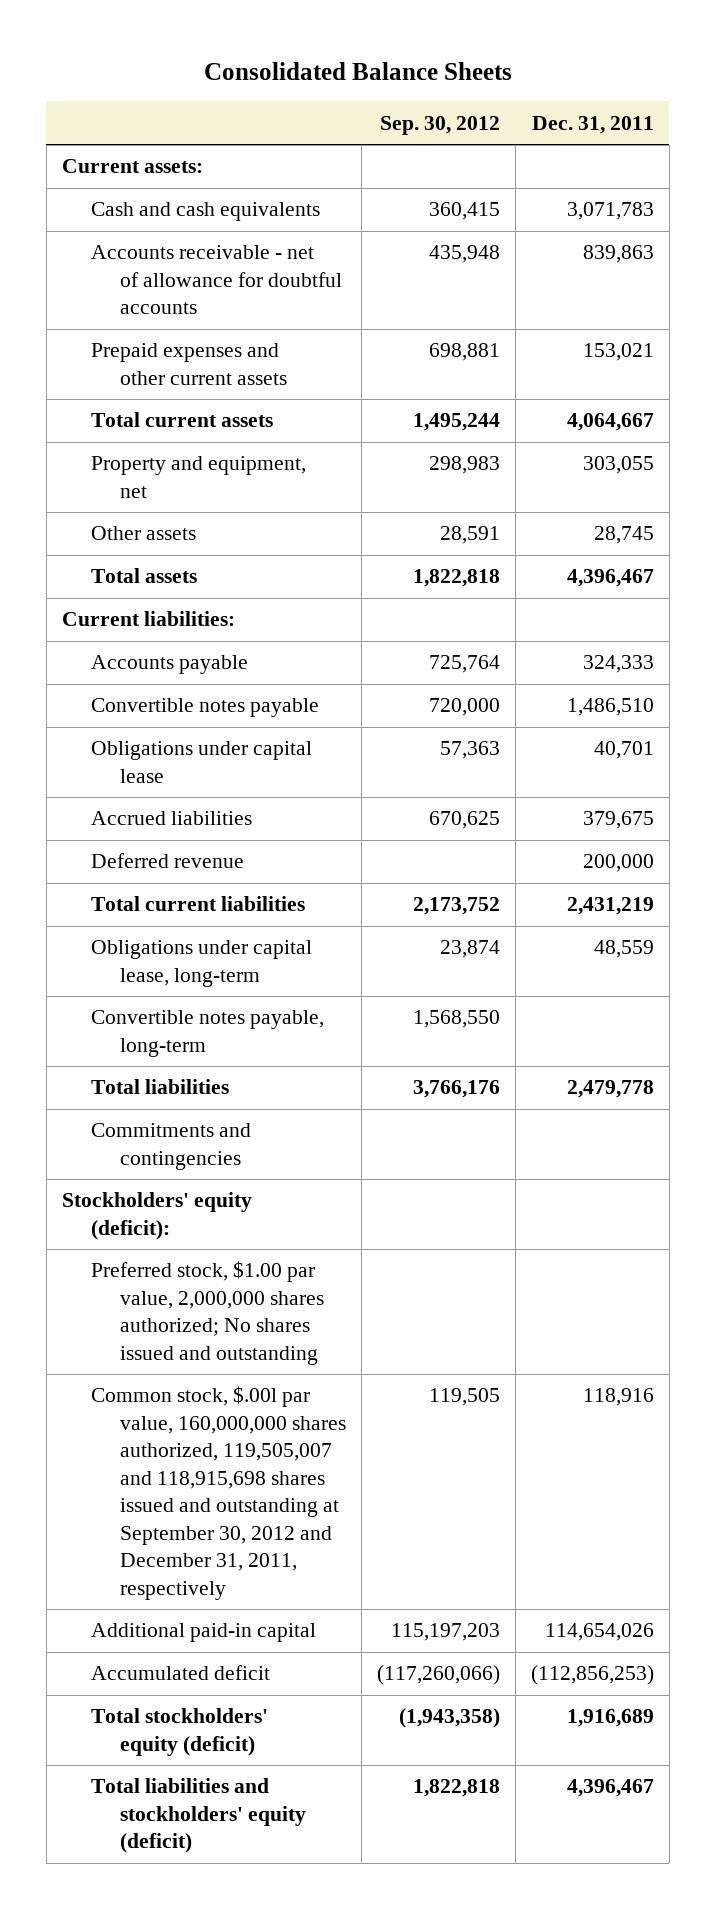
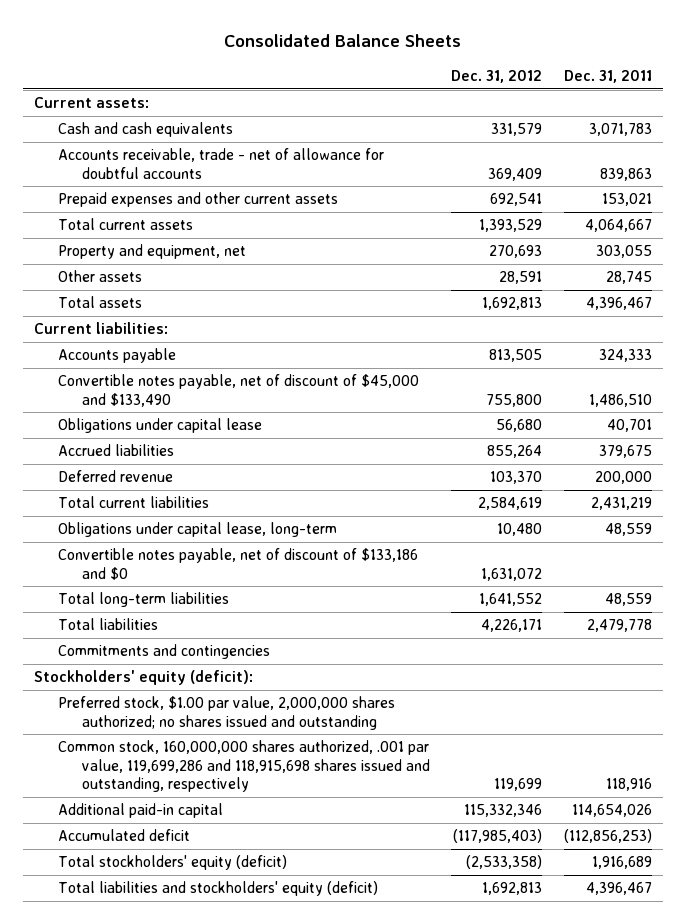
[380,115,501,135] Sep. 30, 2012 -> none
none -> [451,70,543,84] Dec. 31, 2012
[91,245,343,315] Accounts receivable - net of allowance for doubtful accounts -> [57,148,384,179] Accounts receivable, trade - net of allowance for doubtful accounts
[91,698,320,718] Convertible notes payable -> [57,374,419,407] Convertible notes payable, net of discount of $45,000 and $133,490
[91,1010,325,1057] Convertible notes payable, long-term -> [57,548,418,580] Convertible notes payable, net of discount of $133,186 and $0
none -> [57,592,229,608] Total long-term liabilities
[91,1261,325,1365] Preferred stock, $1.00 par value, 2,000,000 shares authorized; No shares issued and outstanding -> [57,696,395,730] Preferred stock, $1.00 par value, 2,000,000 shares authorized; no shares issued and outstanding
[91,1386,347,1600] Common stock, $.00l par value, 160,000,000 shares authorized, 119,505,007 and 118,915,698 shares issued and outstanding at September 30, 2012 and December 31, 2011, respectively -> [57,740,430,793] Common stock, 160,000,000 shares authorized, .001 par value, 119,699,286 and 118,915,698 shares issued and outstanding, respectively

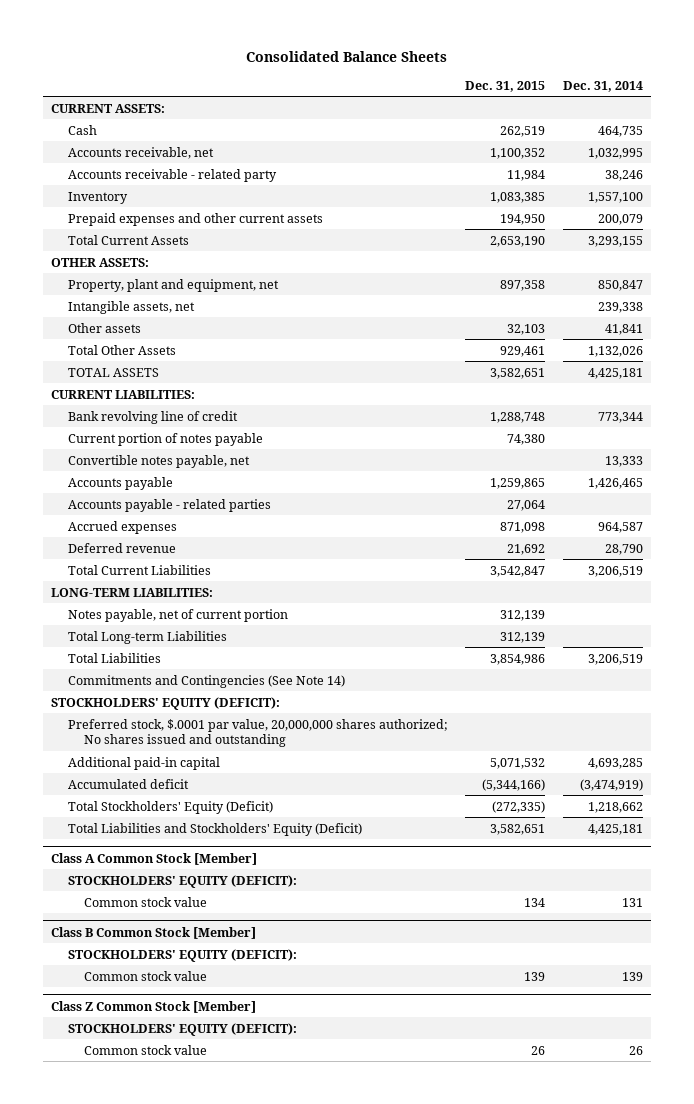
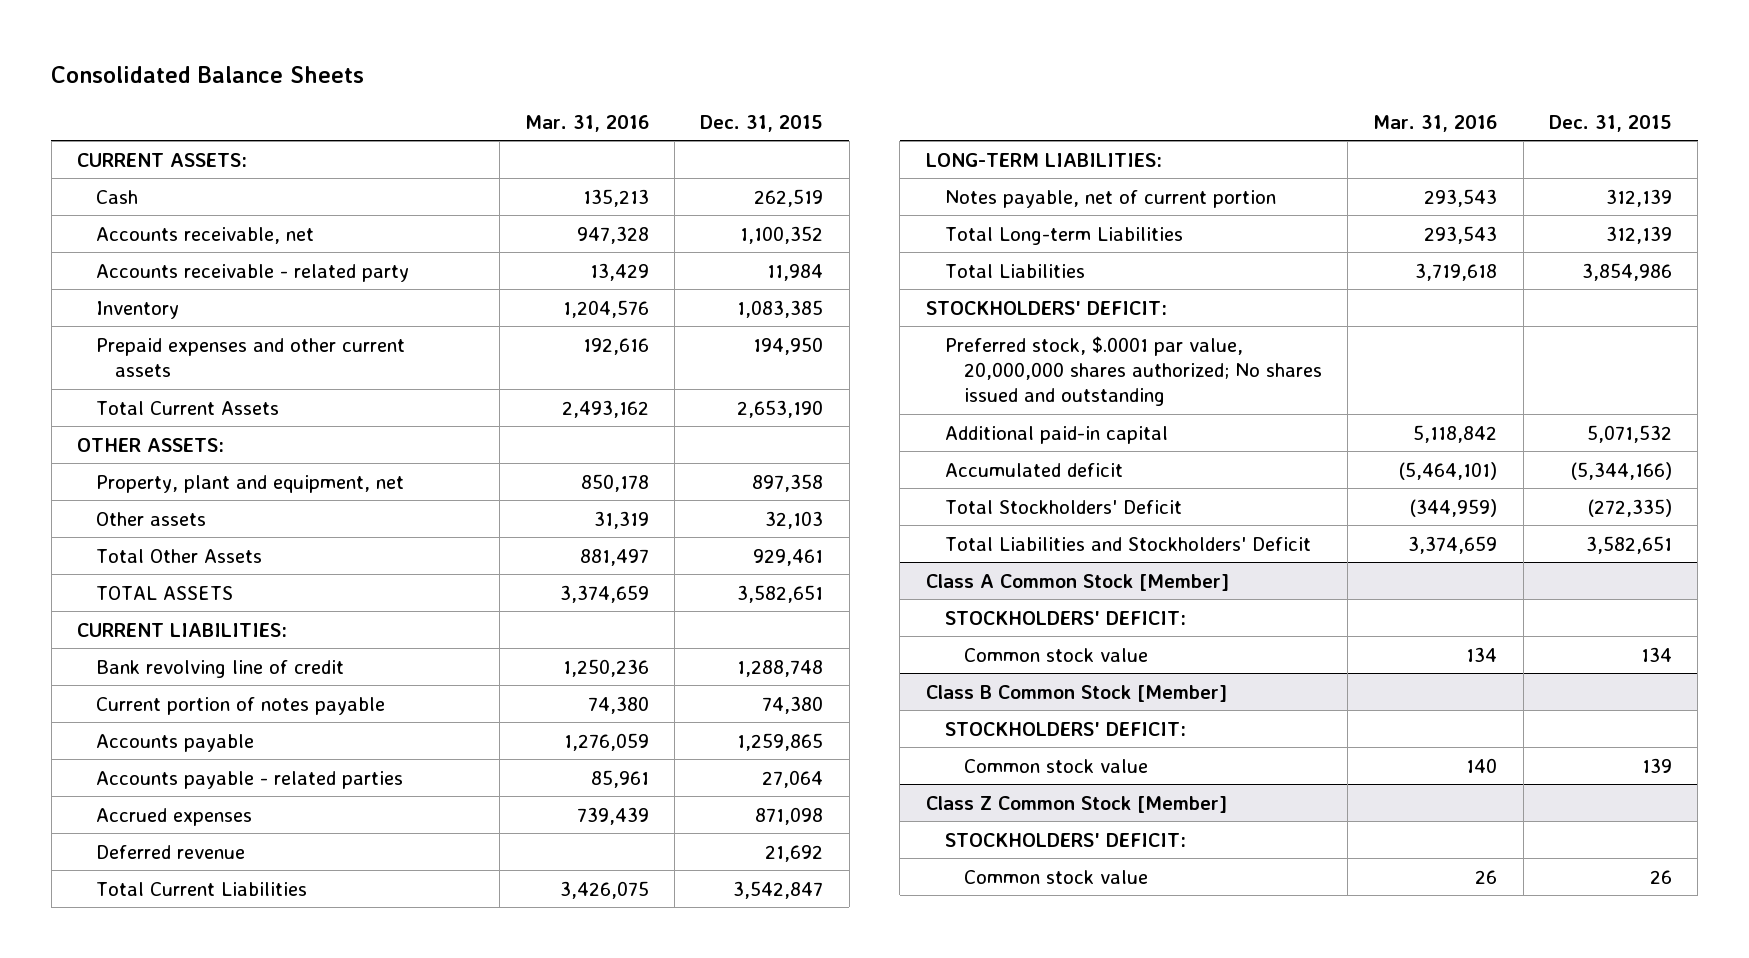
[562,80,643,92] Dec. 31, 2014 -> none
none -> [524,114,649,132] Mar. 31, 2016
[67,300,195,314] Intangible assets, net -> none
[67,454,250,468] Convertible notes payable, net -> none
[67,674,345,688] Commitments and Contingencies (See Note 14) -> none
[51,696,281,710] STOCKHOLDERS' EQUITY (DEFICIT): -> [925,300,1167,315] STOCKHOLDERS' DEFICIT:
[67,800,273,814] Total Stockholders' Equity (Deficit) -> [944,499,1182,514] Total Stockholders' Deficit
[67,822,362,836] Total Liabilities and Stockholders' Equity (Deficit) -> [944,536,1311,551] Total Liabilities and Stockholders' Deficit
[67,874,297,888] STOCKHOLDERS' EQUITY (DEFICIT): -> [944,610,1186,625] STOCKHOLDERS' DEFICIT:
[67,948,297,962] STOCKHOLDERS' EQUITY (DEFICIT): -> [944,721,1186,736] STOCKHOLDERS' DEFICIT:
[67,1022,297,1036] STOCKHOLDERS' EQUITY (DEFICIT): -> [944,832,1186,847] STOCKHOLDERS' DEFICIT:

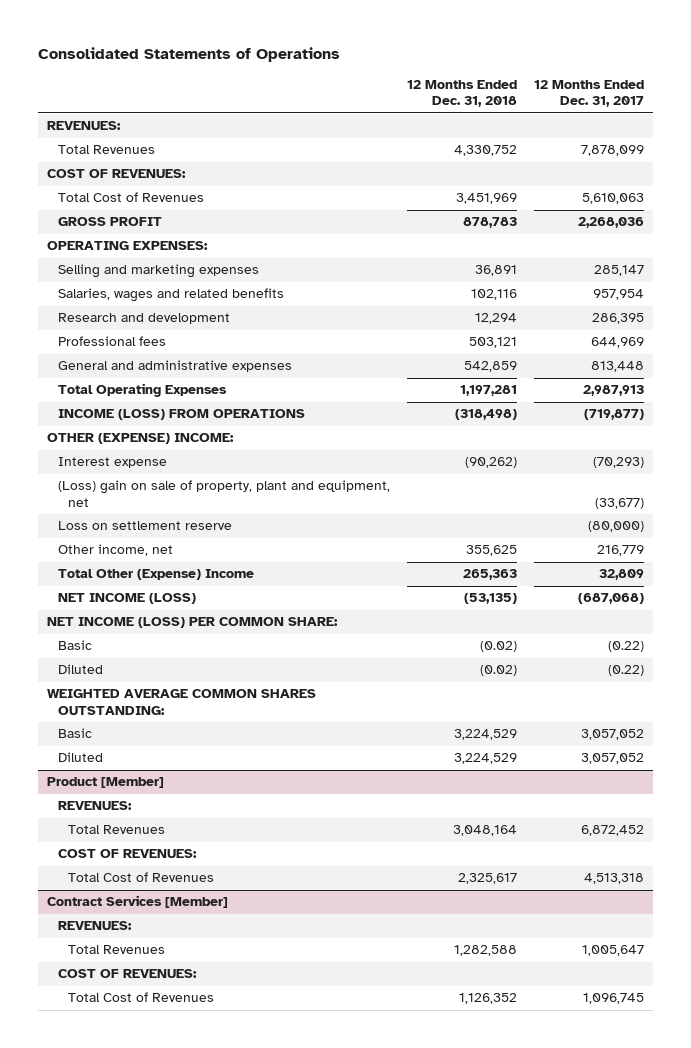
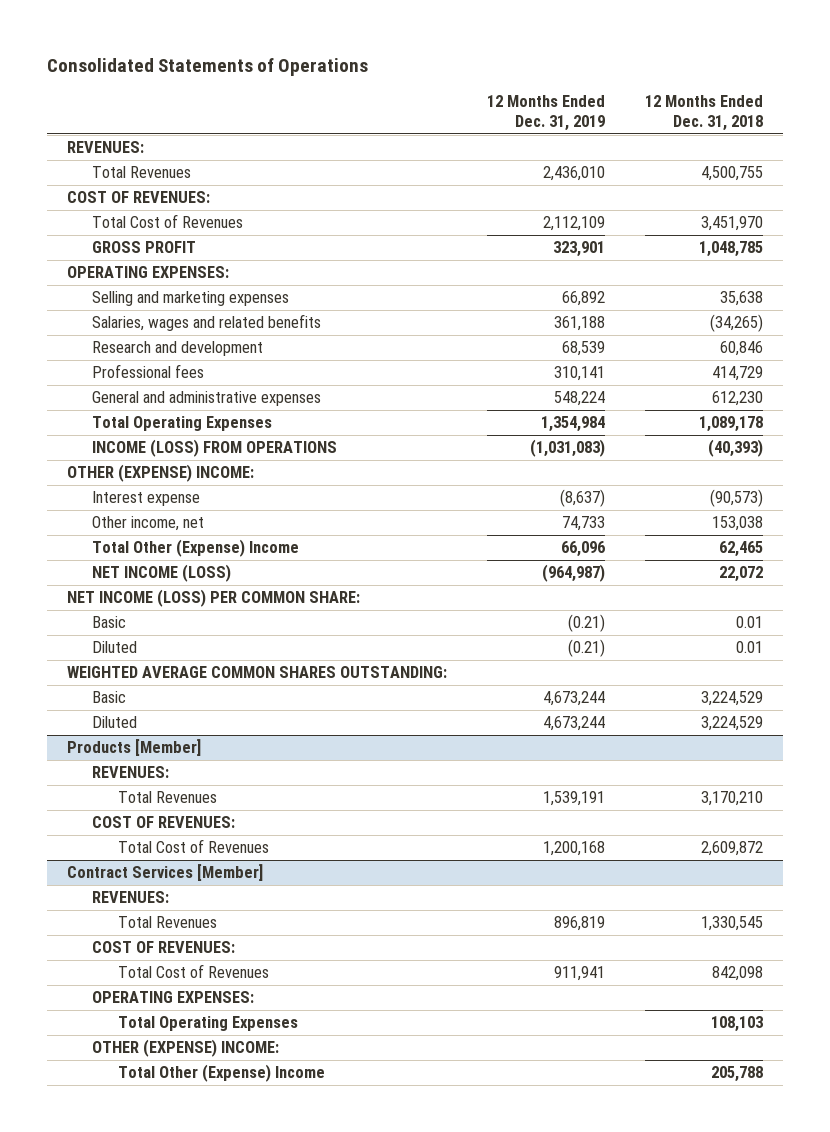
[534,80,645,108] 12 Months Ended Dec. 31, 2017 -> none
none -> [486,94,605,132] 12 Months Ended Dec. 31, 2019
[453,145,517,157] 4,330,752 -> [701,166,764,182] 4,500,755
[455,193,517,205] 3,451,969 -> [701,216,764,232] 3,451,970
[462,217,517,229] 878,783 -> [699,241,764,258] 1,048,785
[474,265,517,277] 36,891 -> [720,291,764,307] 35,638
[470,289,517,301] 102,116 -> [710,314,764,333] (34,265)
[474,313,517,325] 12,294 -> [720,341,764,357] 60,846
[468,337,517,349] 503,121 -> [712,366,764,382] 414,729
[463,361,517,373] 542,859 -> [712,391,764,407] 612,230
[459,385,517,397] 1,197,281 -> [699,416,764,433] 1,089,178
[454,409,517,421] (318,498) -> [708,439,764,458] (40,393)
[57,480,390,507] (Loss) gain on sale of property, plant and equipment, net -> none
[57,521,232,531] Loss on settlement reserve -> none
[464,457,517,469] (90,262) -> [710,489,764,508] (90,573)
[465,545,517,557] 355,625 -> [712,516,764,532] 153,038
[462,569,517,581] 265,363 -> [719,541,764,558] 62,465
[463,593,517,605] (53,135) -> [719,566,764,583] 22,072
[479,641,517,653] (0.02) -> [736,616,764,629] 0.01
[479,665,517,677] (0.02) -> [736,641,764,654] 0.01
[46,777,164,789] Product [Member] -> [66,739,201,757] Products [Member]
[452,825,517,837] 3,048,164 -> [701,791,764,807] 3,170,210
[457,873,517,885] 2,325,617 -> [701,841,764,857] 2,609,872
[453,945,517,957] 1,282,588 -> [701,916,764,932] 1,330,545
[458,993,517,1005] 1,126,352 -> [712,966,764,982] 842,098
none -> [92,991,255,1004] OPERATING EXPENSES:
none -> [117,1016,298,1032] Total Operating Expenses
none -> [92,1039,280,1058] OTHER (EXPENSE) INCOME:
none -> [117,1064,325,1083] Total Other (Expense) Income

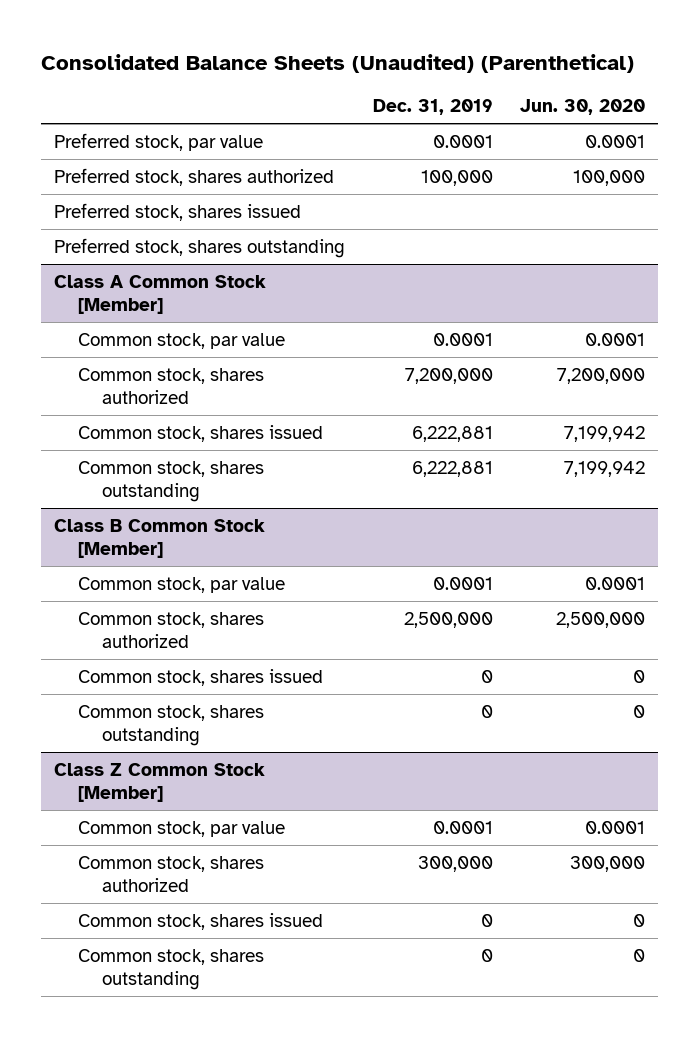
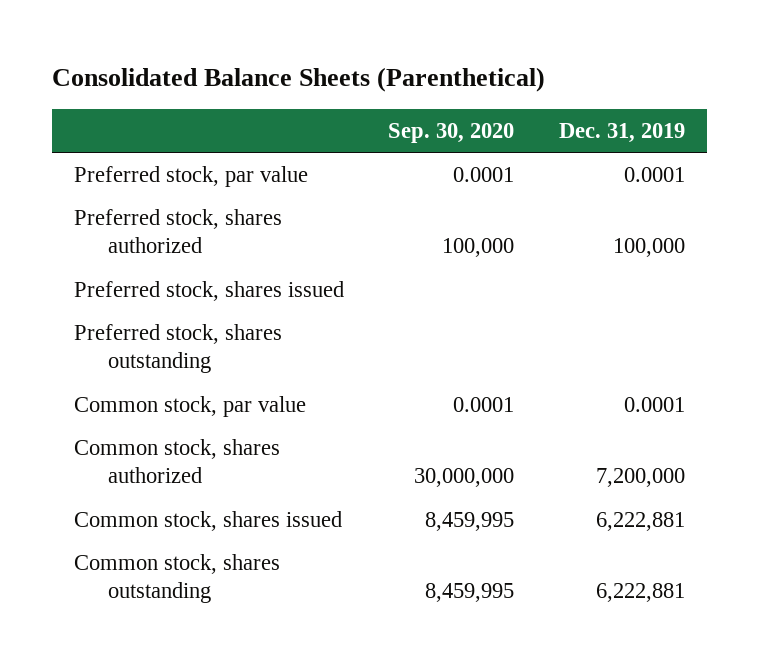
[40,53,634,73] Consolidated Balance Sheets (Unaudited) (Parenthetical) -> [51,67,545,93] Consolidated Balance Sheets (Parenthetical)
[519,99,645,116] Jun. 30, 2020 -> none
none -> [388,122,515,143] Sep. 30, 2020
[54,274,267,314] Class A Common Stock [Member] -> none
[54,518,266,558] Class B Common Stock [Member] -> none
[78,576,286,593] Common stock, par value -> none
[78,611,265,648] Common stock, shares authorized -> none
[78,668,324,686] Common stock, shares issued -> none
[78,704,265,746] Common stock, shares outstanding -> none
[54,762,266,802] Class Z Common Stock [Member] -> none
[78,820,286,837] Common stock, par value -> none
[78,855,265,892] Common stock, shares authorized -> none
[78,912,324,930] Common stock, shares issued -> none
[78,948,265,990] Common stock, shares outstanding -> none

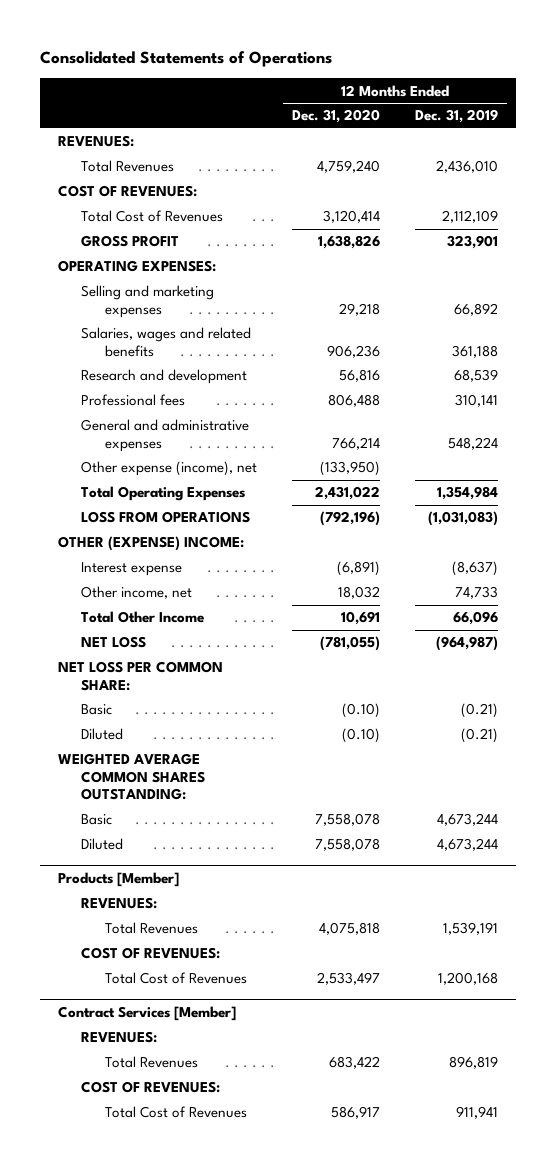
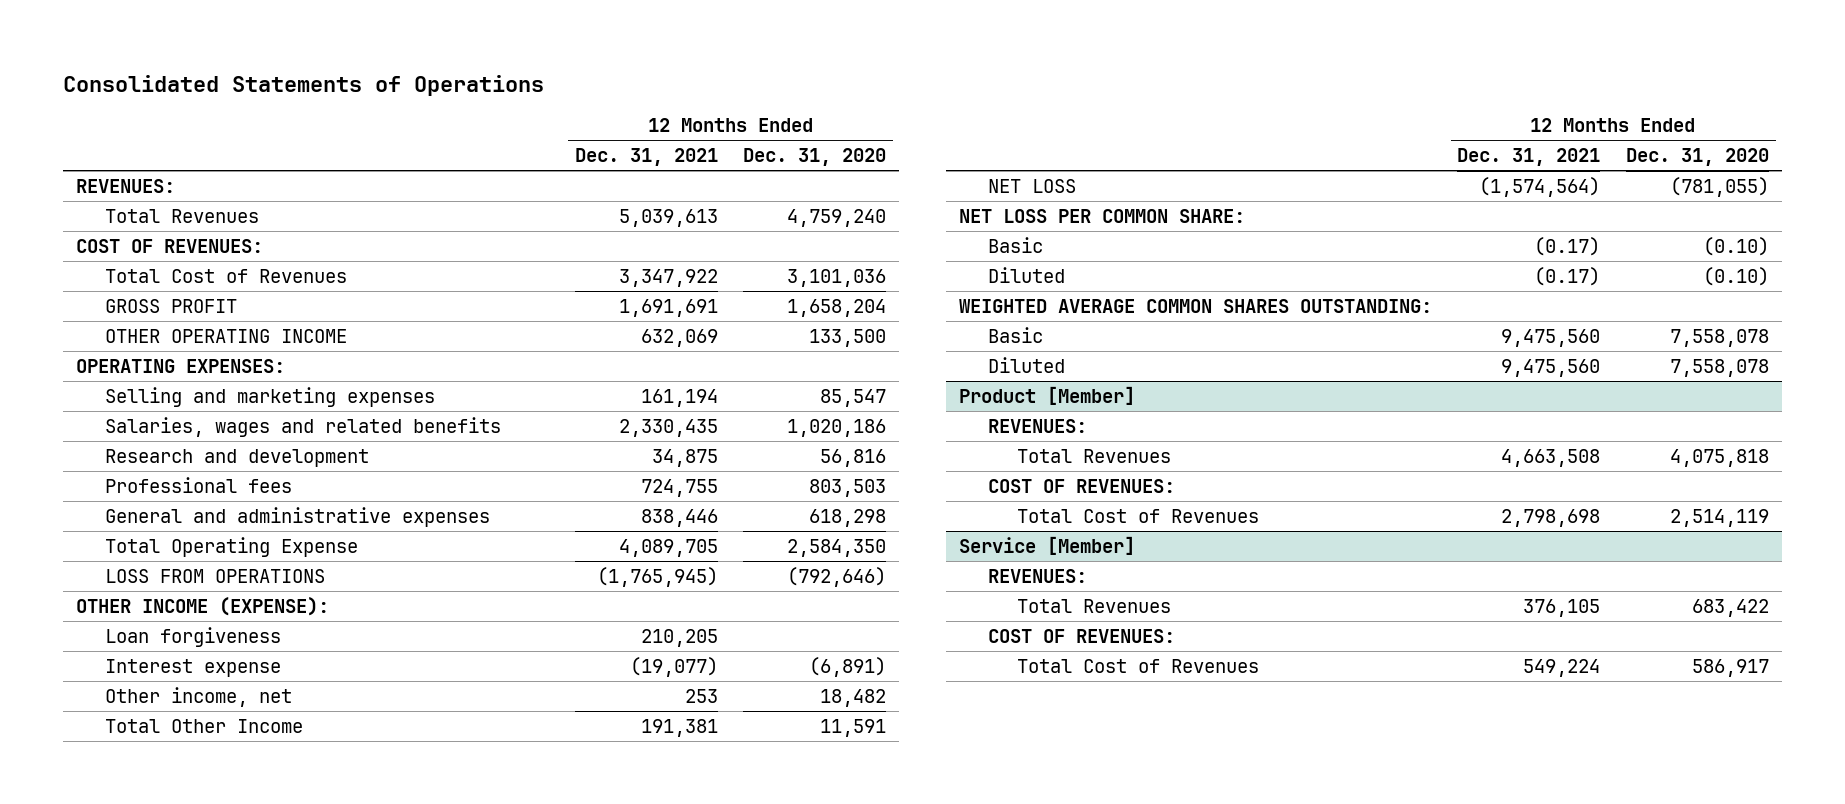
[415,109,499,124] Dec. 31, 2019 -> none
none -> [574,147,718,166] Dec. 31, 2021
[323,210,381,224] 3,120,414 -> [787,268,887,287] 3,101,036
[318,235,381,250] 1,638,826 -> [787,298,887,317] 1,658,204
none -> [105,328,348,343] OTHER OPERATING INCOME
[339,302,381,316] 29,218 -> [820,388,887,407] 85,547
[327,344,381,358] 906,236 -> [787,418,887,437] 1,020,186
[81,461,258,477] Other expense (income), net -> none
[328,394,381,408] 806,488 -> [809,478,887,497] 803,503
[332,436,381,450] 766,214 -> [809,508,887,527] 618,298
[81,486,246,502] Total Operating Expenses -> [105,536,359,557] Total Operating Expense
[315,486,381,501] 2,431,022 -> [787,538,887,557] 2,584,350
[320,511,381,527] (792,196) -> [787,566,887,587] (792,646)
[57,536,244,552] OTHER (EXPENSE) INCOME: -> [75,596,329,616] OTHER INCOME (EXPENSE):
none -> [105,626,282,647] Loan forgiveness
[338,586,381,600] 18,032 -> [820,688,887,707] 18,482
[341,611,381,626] 10,691 -> [820,718,887,737] 11,591
[57,872,179,888] Products [Member] -> [958,385,1135,405] Product [Member]
[57,1006,236,1022] Contract Services [Member] -> none
[317,972,381,986] 2,533,497 -> [1670,508,1770,527] 2,514,119
none -> [958,535,1135,555] Service [Member]

